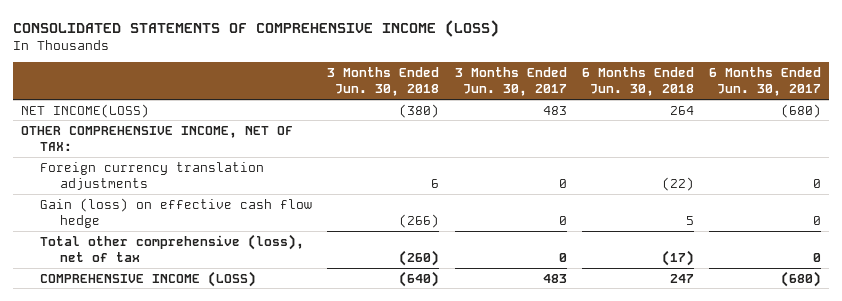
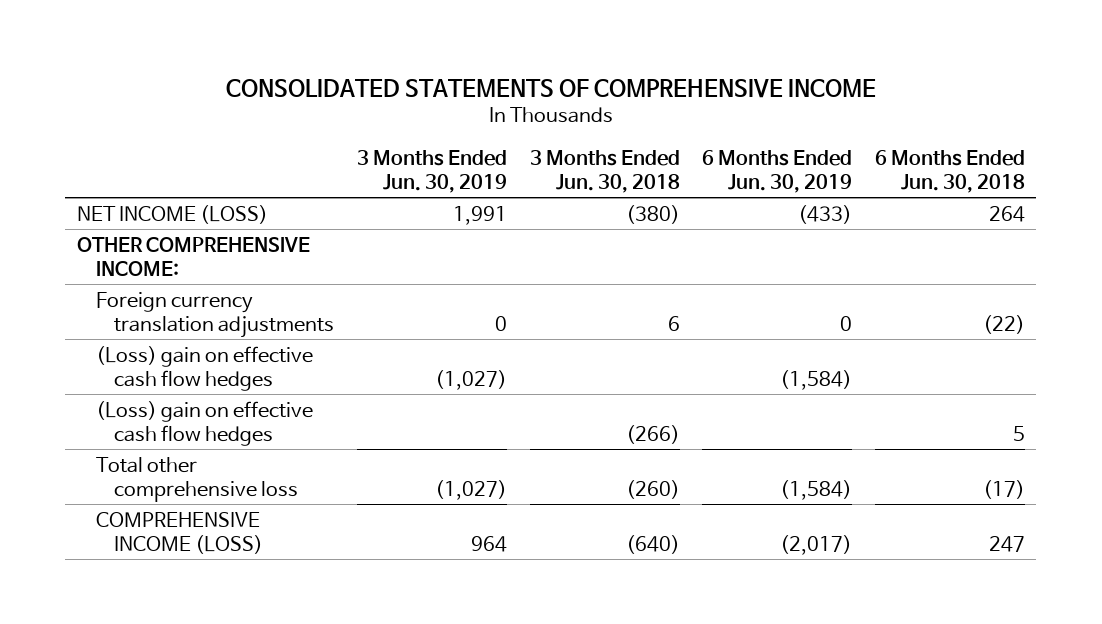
[12,19,499,37] CONSOLIDATED STATEMENTS OF COMPREHENSIVE INCOME (LOSS) -> [225,78,876,98] CONSOLIDATED STATEMENTS OF COMPREHENSIVE INCOME
[454,67,567,97] 3 Months Ended Jun. 30, 2017 -> none
[709,67,822,97] 6 Months Ended Jun. 30, 2017 -> none
none -> [356,149,507,193] 3 Months Ended Jun. 30, 2019
none -> [702,149,853,193] 6 Months Ended Jun. 30, 2019
[20,103,149,118] NET INCOME(LOSS) -> [76,204,268,224] NET INCOME (LOSS)
[20,125,293,151] OTHER COMPREHENSIVE INCOME, NET OF TAX: -> [76,236,310,276] OTHER COMPREHENSIVE INCOME:
none -> [95,345,313,391] (Loss) gain on effective cash flow hedges
[40,197,313,228] Gain (loss) on effective cash flow hedge -> [95,400,313,446] (Loss) gain on effective cash flow hedges
[40,233,305,262] Total other comprehensive (loss), net of tax -> [95,456,299,502] Total other comprehensive loss

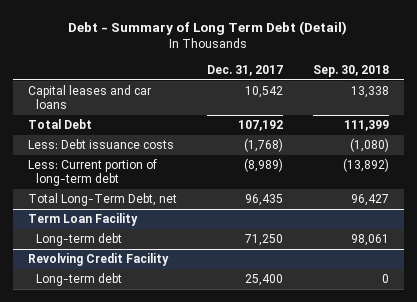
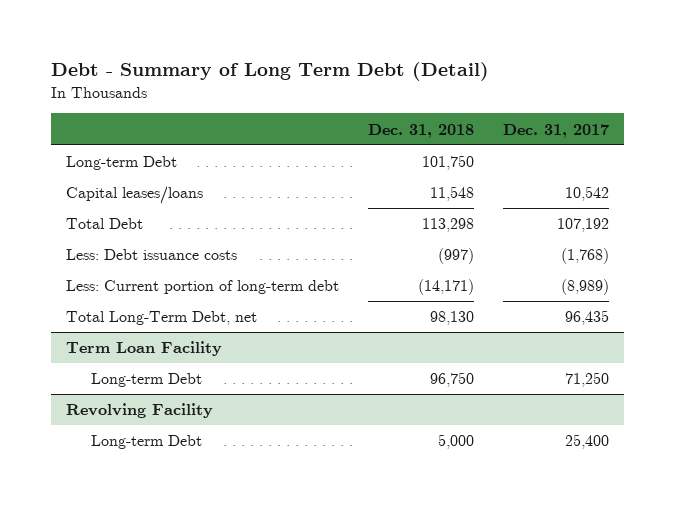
[312,64,389,77] Sep. 30, 2018 -> none
none -> [367,123,474,138] Dec. 31, 2018
none -> [65,156,177,171] Long-term Debt
[27,85,151,110] Capital leases and car loans -> [65,186,203,205] Capital leases/loans
[36,233,123,247] Long-term debt -> [90,373,202,388] Long-term Debt
[27,253,169,267] Revolving Credit Facility -> [65,403,213,419] Revolving Facility
[36,273,123,287] Long-term debt -> [90,435,202,450] Long-term Debt

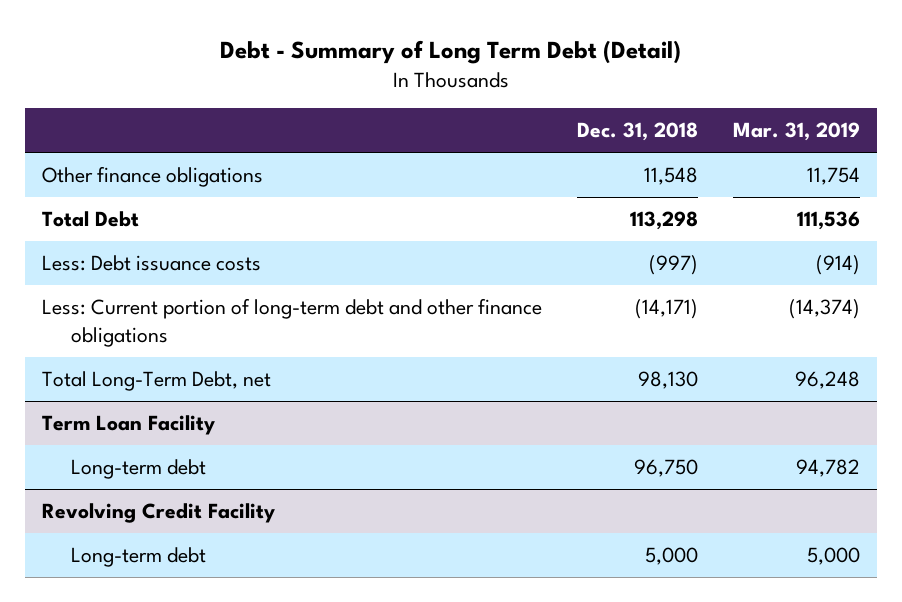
[502,123,609,138] Dec. 31, 2017 -> none
none -> [732,122,860,142] Mar. 31, 2019
[65,156,177,171] Long-term Debt -> none
[65,186,203,205] Capital leases/loans -> [42,166,264,188] Other finance obligations
[65,280,339,295] Less: Current portion of long-term debt -> [42,298,543,347] Less: Current portion of long-term debt and other finance obligations
[90,373,202,388] Long-term Debt -> [71,459,207,480] Long-term debt
[65,403,213,419] Revolving Facility -> [42,503,276,524] Revolving Credit Facility
[90,435,202,450] Long-term Debt -> [71,547,207,568] Long-term debt

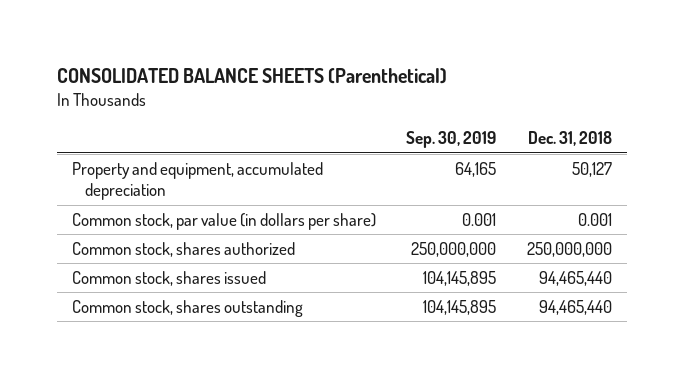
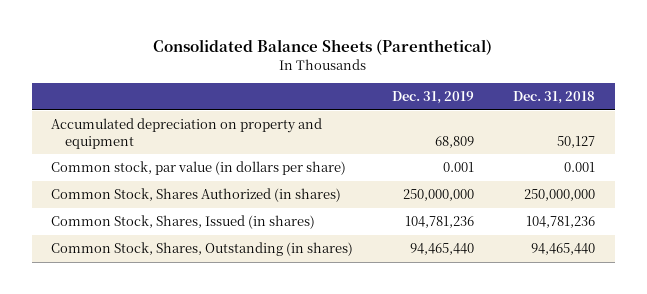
[56,68,447,85] CONSOLIDATED BALANCE SHEETS (Parenthetical) -> [153,38,493,55] Consolidated Balance Sheets (Parenthetical)
[406,131,497,149] Sep. 30, 2019 -> none
none -> [392,91,475,105] Dec. 31, 2019
[72,161,324,201] Property and equipment, accumulated depreciation -> [51,118,323,149] Accumulated depreciation on property and equipment
[72,241,296,257] Common stock, shares authorized -> [51,188,342,203] Common Stock, Shares Authorized (in shares)
[72,270,267,286] Common stock, shares issued -> [51,215,316,230] Common Stock, Shares, Issued (in shares)
[538,270,612,286] 94,465,440 -> [526,216,596,229] 104,781,236
[72,299,304,317] Common stock, shares outstanding -> [51,242,354,257] Common Stock, Shares, Outstanding (in shares)

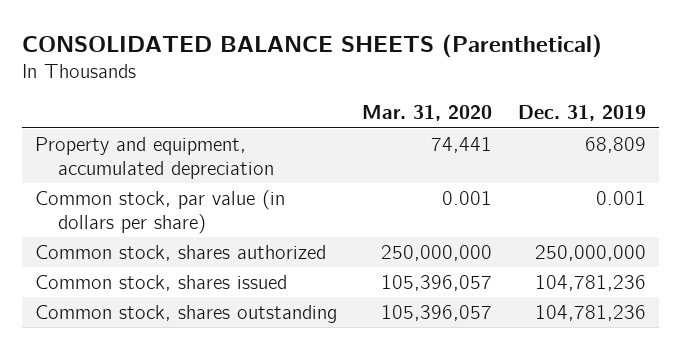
[153,38,493,55] Consolidated Balance Sheets (Parenthetical) -> [21,34,602,59] CONSOLIDATED BALANCE SHEETS (Parenthetical)
[513,91,596,105] Dec. 31, 2018 -> none
none -> [362,105,493,122] Mar. 31, 2020
[51,118,323,149] Accumulated depreciation on property and equipment -> [34,136,275,179] Property and equipment, accumulated depreciation
[51,188,342,203] Common Stock, Shares Authorized (in shares) -> [34,244,326,261] Common stock, shares authorized
[51,215,316,230] Common Stock, Shares, Issued (in shares) -> [34,274,287,291] Common stock, shares issued
[51,242,354,257] Common Stock, Shares, Outstanding (in shares) -> [34,304,337,323] Common stock, shares outstanding
[410,243,475,256] 94,465,440 -> [535,304,647,321] 104,781,236

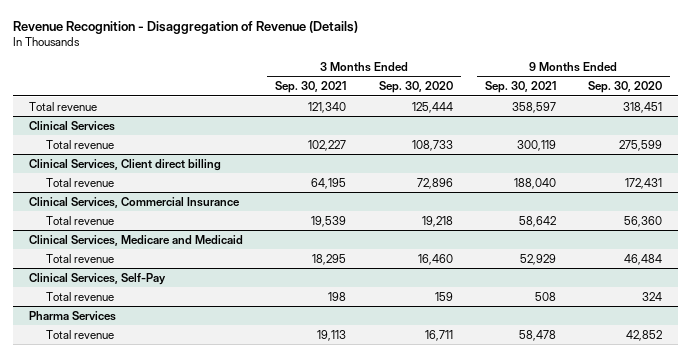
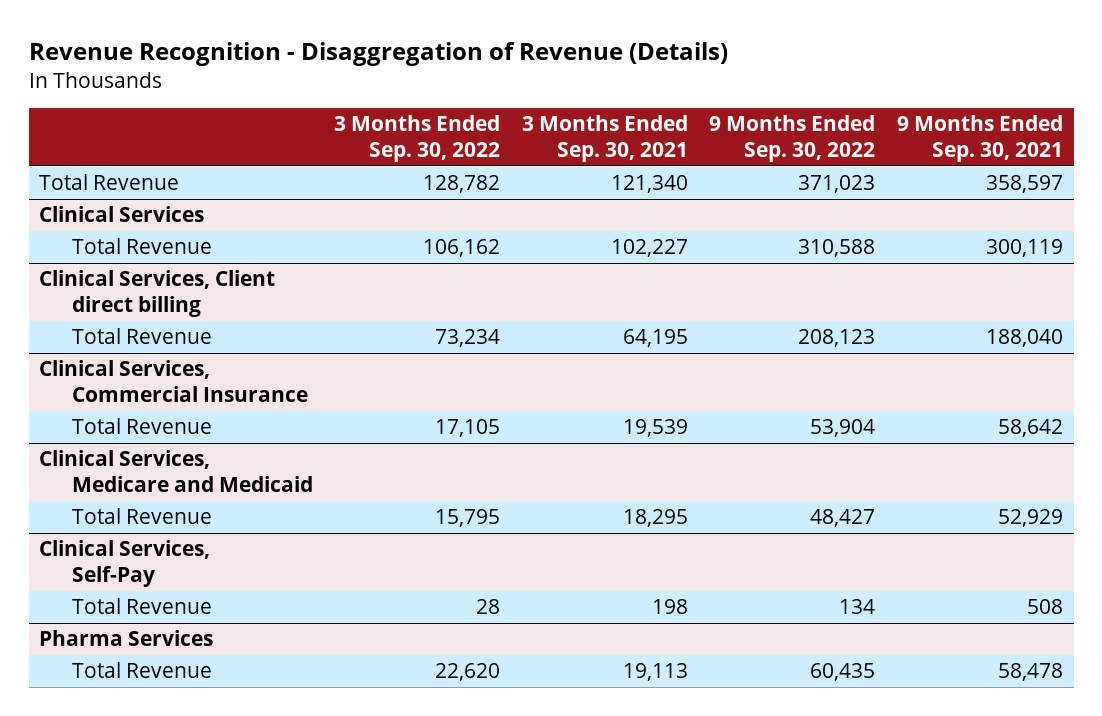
[378,81,453,94] Sep. 30, 2020 -> none
[588,81,663,94] Sep. 30, 2020 -> none
none -> [334,115,501,163] 3 Months Ended Sep. 30, 2022
none -> [709,115,876,163] 9 Months Ended Sep. 30, 2022
[28,101,97,111] Total revenue -> [39,174,180,191] Total Revenue
[46,139,115,149] Total revenue -> [71,238,212,255] Total Revenue
[46,177,115,187] Total revenue -> [71,328,212,345] Total Revenue
[46,215,115,225] Total revenue -> [71,418,212,435] Total Revenue
[46,253,115,263] Total revenue -> [71,508,212,525] Total Revenue
[46,291,115,301] Total revenue -> [71,598,212,615] Total Revenue
[46,329,115,339] Total revenue -> [71,662,212,679] Total Revenue

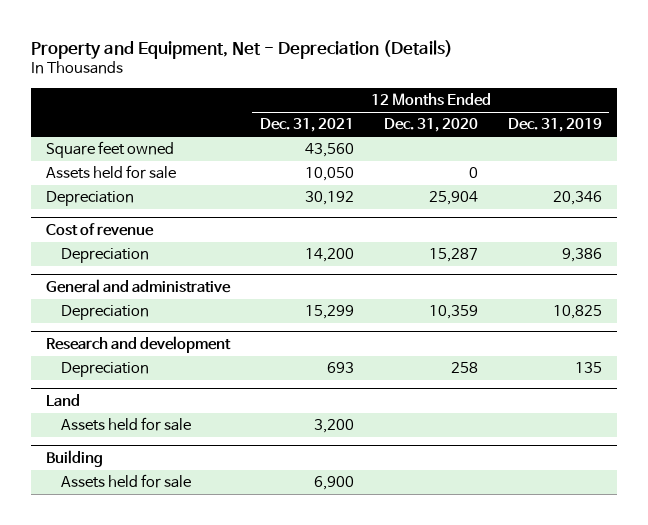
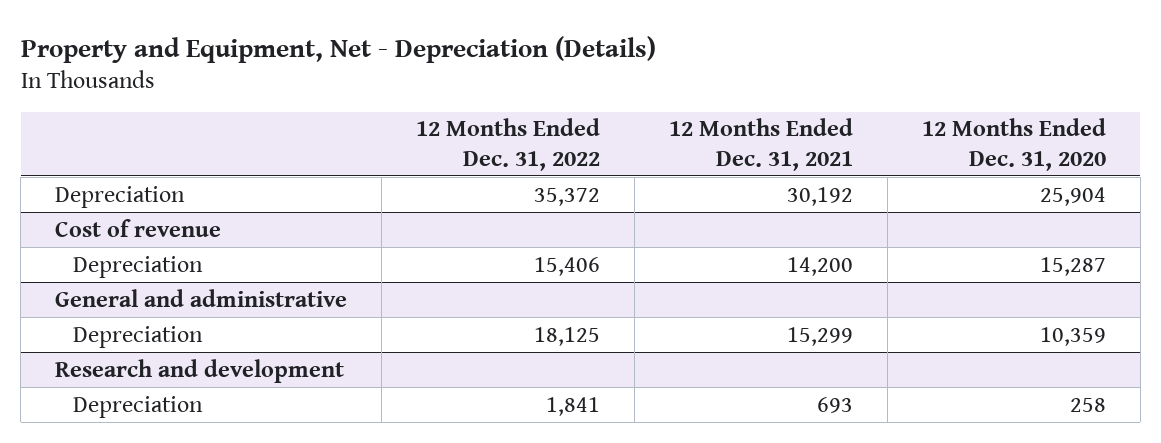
[507,118,602,133] Dec. 31, 2019 -> none
none -> [416,118,601,171] 12 Months Ended Dec. 31, 2022
[45,141,174,159] Square feet owned -> none
[45,165,176,180] Assets held for sale -> none
[45,394,80,407] Land -> none
[61,417,192,432] Assets held for sale -> none
[45,450,103,468] Building -> none
[61,474,192,489] Assets held for sale -> none

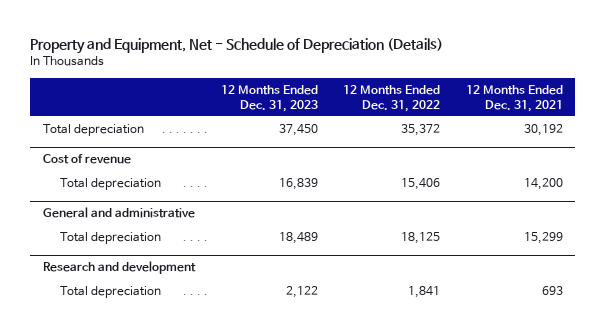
[20,35,656,63] Property and Equipment, Net - Depreciation (Details) -> [30,38,444,55] Property and Equipment, Net - Schedule of Depreciation (Details)
[921,118,1106,171] 12 Months Ended Dec. 31, 2020 -> none
none -> [220,84,318,112] 12 Months Ended Dec. 31, 2023
[55,185,186,208] Depreciation -> [43,123,145,136] Total depreciation
[73,255,204,278] Depreciation -> [60,177,162,190] Total depreciation
[73,325,204,348] Depreciation -> [60,231,162,244] Total depreciation
[73,395,204,418] Depreciation -> [60,285,162,298] Total depreciation

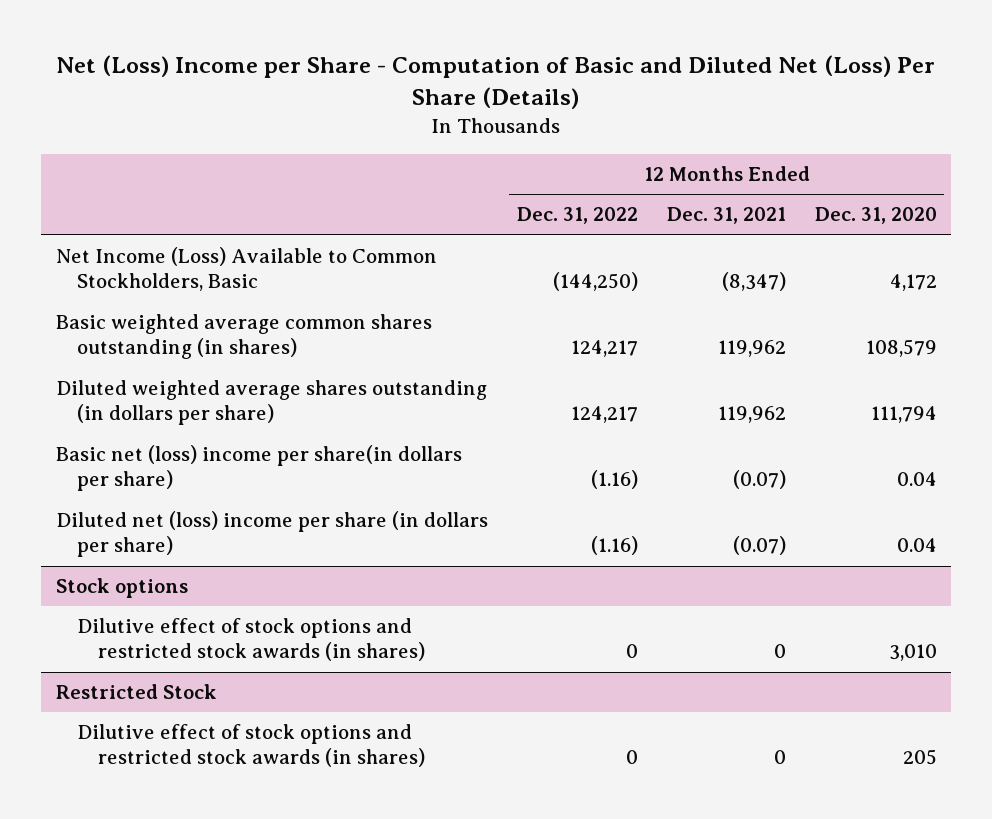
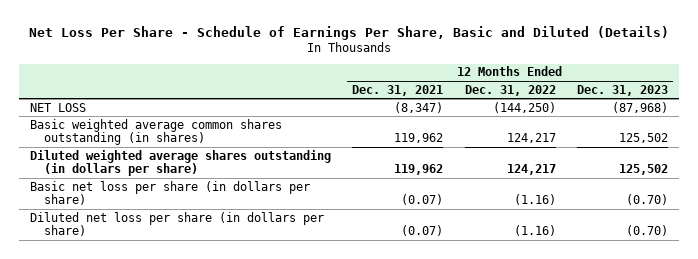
[56,55,936,110] Net (Loss) Income per Share - Computation of Basic and Diluted Net (Loss) Per Share (Details) -> [29,25,670,40] Net Loss Per Share - Schedule of Earnings Per Share, Basic and Diluted (Details)
[814,207,937,225] Dec. 31, 2020 -> none
none -> [577,84,669,96] Dec. 31, 2023
[55,247,437,292] Net Income (Loss) Available to Common Stockholders, Basic -> [30,102,87,112] NET LOSS
[55,578,188,599] Stock options -> none
[77,618,426,662] Dilutive effect of stock options and restricted stock awards (in shares) -> none
[55,684,217,700] Restricted Stock -> none
[77,724,426,768] Dilutive effect of stock options and restricted stock awards (in shares) -> none
[55,445,462,492] Basic net (loss) income per share(in dollars per share) -> [30,180,311,206] Basic net loss per share (in dollars per share)
[55,511,488,558] Diluted net (loss) income per share (in dollars per share) -> [30,211,325,237] Diluted net loss per share (in dollars per share)

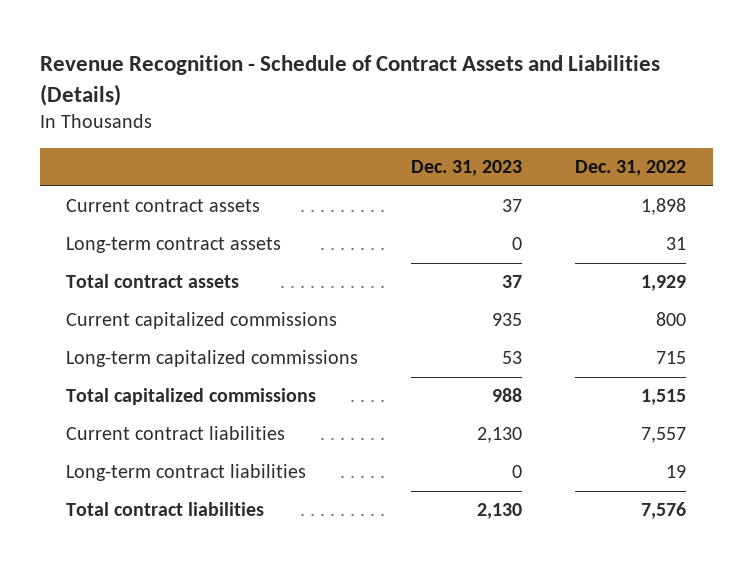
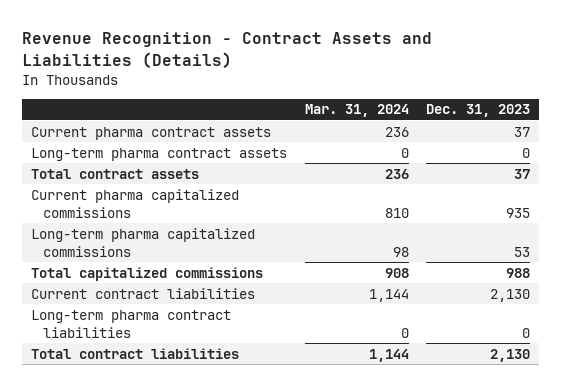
[39,54,660,106] Revenue Recognition - Schedule of Contract Assets and Liabilities (Details) -> [22,31,433,68] Revenue Recognition - Contract Assets and Liabilities (Details)
[575,160,687,177] Dec. 31, 2022 -> none
none -> [304,104,409,118] Mar. 31, 2024
[66,199,261,213] Current contract assets -> [31,126,272,140] Current pharma contract assets
[66,237,282,254] Long-term contract assets -> [31,147,288,161] Long-term pharma contract assets
[66,312,338,330] Current capitalized commissions -> [31,188,240,218] Current pharma capitalized commissions
[66,350,359,368] Long-term capitalized commissions -> [31,227,256,257] Long-term pharma capitalized commissions
[66,464,307,482] Long-term contract liabilities -> [31,309,232,338] Long-term pharma contract liabilities

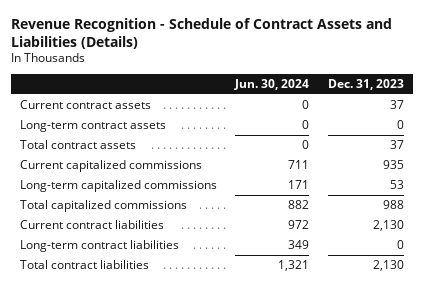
[22,31,433,68] Revenue Recognition - Contract Assets and Liabilities (Details) -> [10,17,392,49] Revenue Recognition - Schedule of Contract Assets and Liabilities (Details)
[304,104,409,118] Mar. 31, 2024 -> none
none -> [234,78,310,90] Jun. 30, 2024
[31,126,272,140] Current pharma contract assets -> [19,100,151,110] Current contract assets
[31,147,288,161] Long-term pharma contract assets -> [19,120,166,133] Long-term contract assets
[31,188,240,218] Current pharma capitalized commissions -> [19,160,202,173] Current capitalized commissions
[31,227,256,257] Long-term pharma capitalized commissions -> [19,180,217,193] Long-term capitalized commissions
[31,309,232,338] Long-term pharma contract liabilities -> [19,240,179,253] Long-term contract liabilities

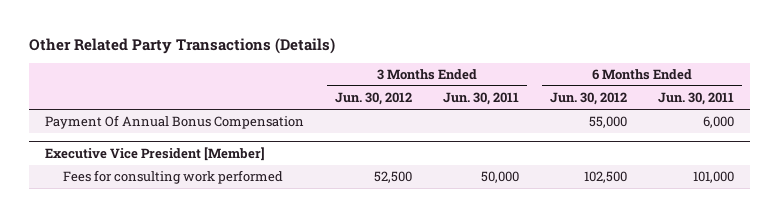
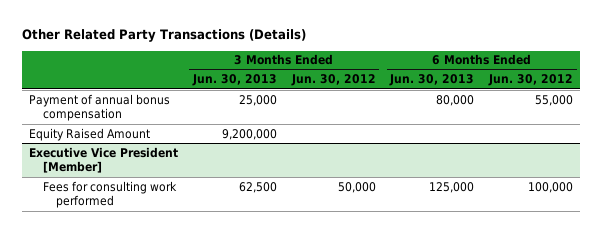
[442,92,519,106] Jun. 30, 2011 -> none
[658,92,735,106] Jun. 30, 2011 -> none
none -> [191,74,277,87] Jun. 30, 2013
none -> [389,74,475,87] Jun. 30, 2013
[44,115,304,130] Payment Of Annual Bonus Compensation -> [29,93,171,122] Payment of annual bonus compensation
none -> [29,127,151,141] Equity Raised Amount
[373,171,412,184] 52,500 -> [337,181,376,193] 50,000
[584,171,628,184] 102,500 -> [527,181,573,193] 100,000

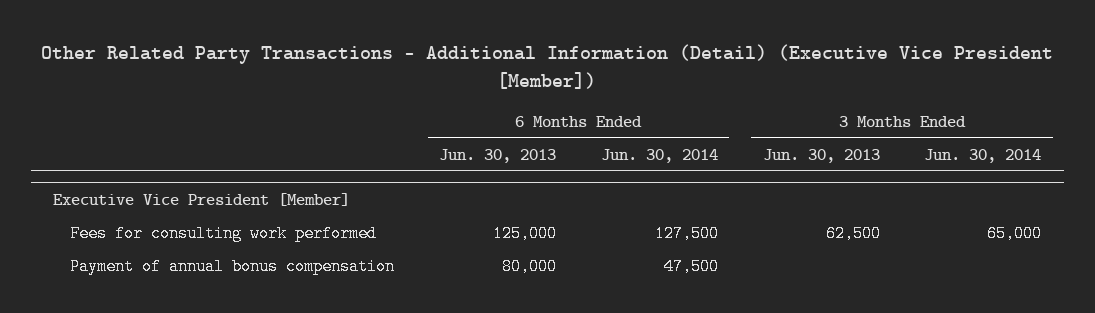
[21,29,306,43] Other Related Party Transactions (Details) -> [41,43,1054,89] Other Related Party Transactions - Additional Information (Detail) (Executive Vice President [Member])
[290,74,376,87] Jun. 30, 2012 -> none
[487,74,573,87] Jun. 30, 2012 -> none
none -> [600,148,718,163] Jun. 30, 2014
none -> [924,148,1042,163] Jun. 30, 2014
[29,93,171,122] Payment of annual bonus compensation -> none
[29,127,151,141] Equity Raised Amount -> none
none -> [70,258,396,276] Payment of annual bonus compensation

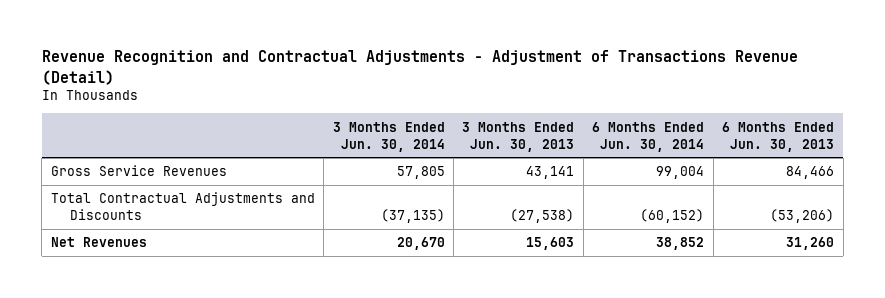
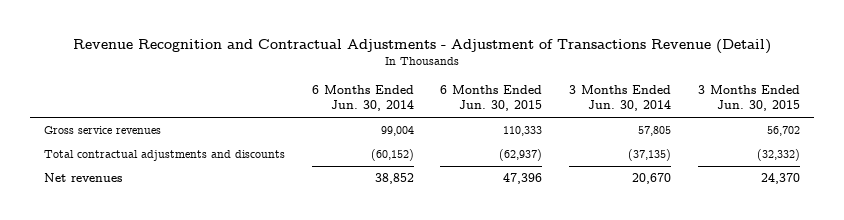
[462,121,575,152] 3 Months Ended Jun. 30, 2013 -> none
[722,121,835,152] 6 Months Ended Jun. 30, 2013 -> none
none -> [440,84,543,112] 6 Months Ended Jun. 30, 2015
none -> [698,84,801,112] 3 Months Ended Jun. 30, 2015
[50,165,227,177] Gross Service Revenues -> [43,126,161,135] Gross service revenues
[50,192,315,221] Total Contractual Adjustments and Discounts -> [43,150,285,162] Total contractual adjustments and discounts
[50,237,147,248] Net Revenues -> [43,173,122,183] Net revenues

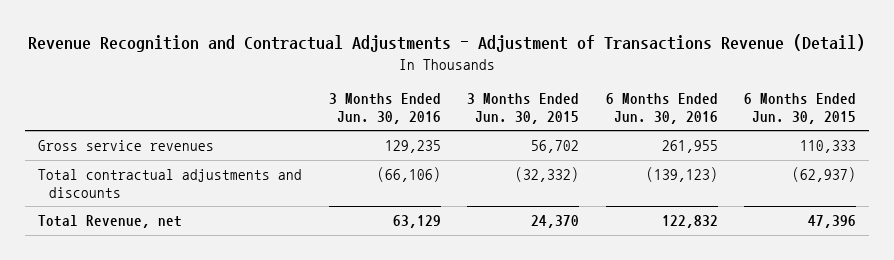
[311,84,414,112] 6 Months Ended Jun. 30, 2014 -> none
[569,84,672,112] 3 Months Ended Jun. 30, 2014 -> none
none -> [328,93,441,124] 3 Months Ended Jun. 30, 2016
none -> [605,93,718,124] 6 Months Ended Jun. 30, 2016
[43,173,122,183] Net revenues -> [38,215,183,229] Total Revenue, net

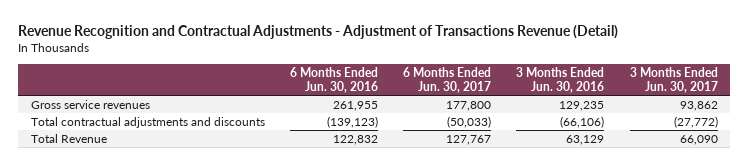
[467,93,580,124] 3 Months Ended Jun. 30, 2015 -> none
[744,93,857,124] 6 Months Ended Jun. 30, 2015 -> none
none -> [403,66,492,93] 6 Months Ended Jun. 30, 2017
none -> [629,66,718,93] 3 Months Ended Jun. 30, 2017
[38,215,183,229] Total Revenue, net -> [30,133,107,143] Total Revenue

